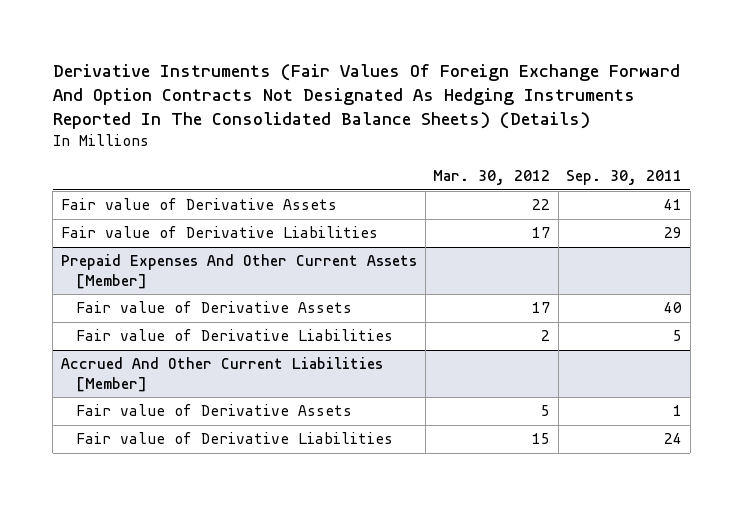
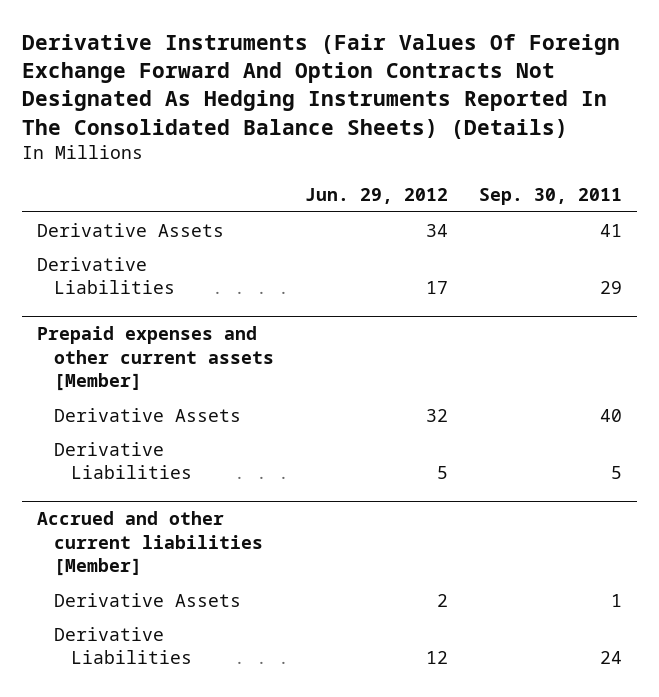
[433,170,551,186] Mar. 30, 2012 -> none
none -> [304,188,448,205] Jun. 29, 2012
[61,198,338,211] Fair value of Derivative Assets -> [37,222,225,237] Derivative Assets
[61,226,379,239] Fair value of Derivative Liabilities -> [37,256,175,295] Derivative Liabilities
[61,254,418,289] Prepaid Expenses And Other Current Assets [Member] -> [37,326,274,392] Prepaid expenses and other current assets [Member]
[76,301,353,314] Fair value of Derivative Assets -> [53,407,241,422] Derivative Assets
[76,329,394,342] Fair value of Derivative Liabilities -> [53,441,192,480] Derivative Liabilities
[61,357,384,392] Accrued And Other Current Liabilities [Member] -> [37,511,263,577] Accrued and other current liabilities [Member]
[76,404,353,417] Fair value of Derivative Assets -> [53,592,241,607] Derivative Assets
[76,432,394,445] Fair value of Derivative Liabilities -> [53,626,192,665] Derivative Liabilities

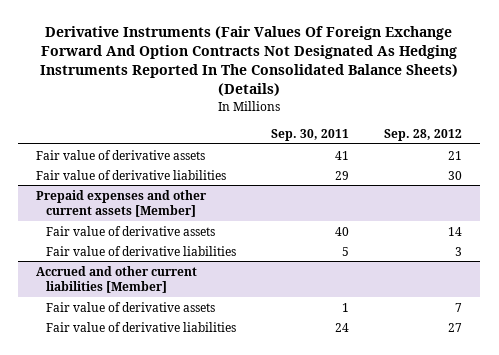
[304,188,448,205] Jun. 29, 2012 -> none
none -> [384,128,463,141] Sep. 28, 2012
[37,222,225,237] Derivative Assets -> [36,149,206,160] Fair value of derivative assets
[37,256,175,295] Derivative Liabilities -> [36,169,227,180] Fair value of derivative liabilities
[53,407,241,422] Derivative Assets -> [45,225,215,236] Fair value of derivative assets
[53,441,192,480] Derivative Liabilities -> [45,245,236,256] Fair value of derivative liabilities
[53,592,241,607] Derivative Assets -> [45,301,215,312] Fair value of derivative assets
[53,626,192,665] Derivative Liabilities -> [45,321,236,332] Fair value of derivative liabilities

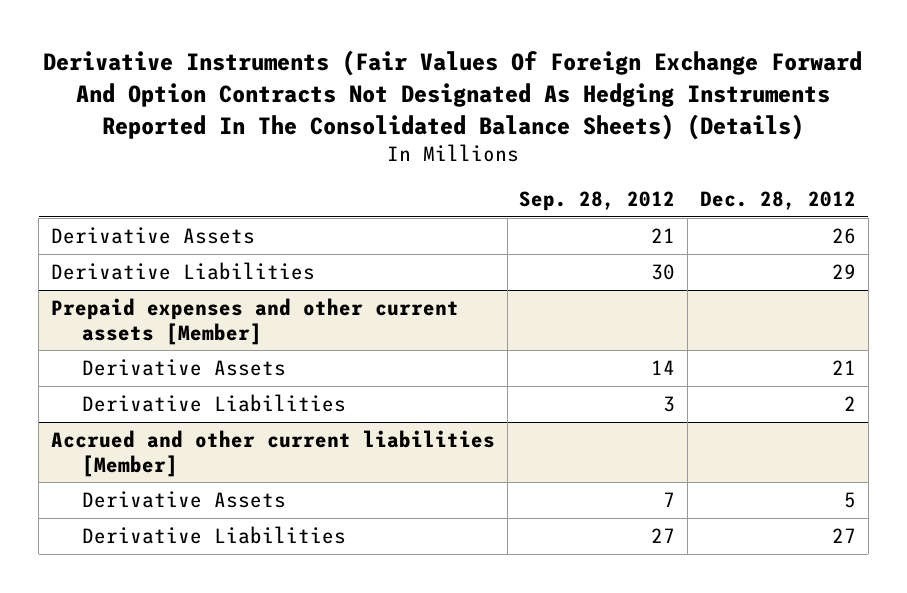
[270,128,349,141] Sep. 30, 2011 -> none
none -> [699,191,856,211] Dec. 28, 2012
[36,149,206,160] Fair value of derivative assets -> [50,226,255,244] Derivative Assets
[36,169,227,180] Fair value of derivative liabilities -> [50,261,315,280] Derivative Liabilities
[45,225,215,236] Fair value of derivative assets -> [82,358,287,376] Derivative Assets
[45,245,236,256] Fair value of derivative liabilities -> [82,393,347,412] Derivative Liabilities
[45,301,215,312] Fair value of derivative assets -> [82,490,287,508] Derivative Assets
[45,321,236,332] Fair value of derivative liabilities -> [82,525,347,544] Derivative Liabilities

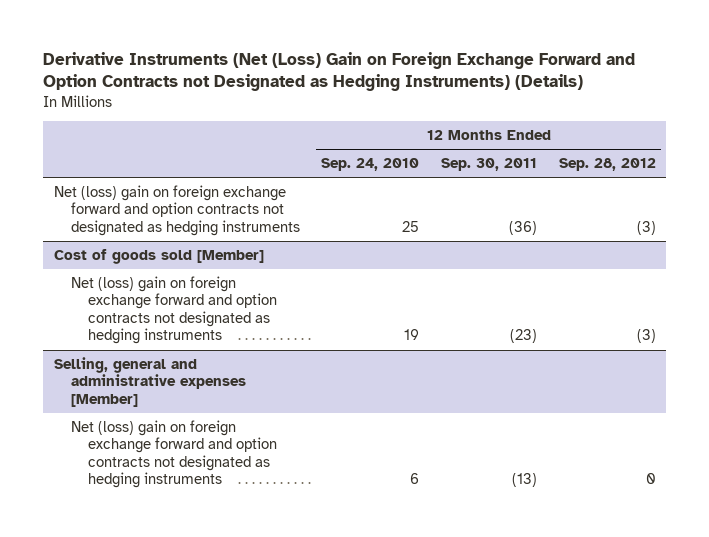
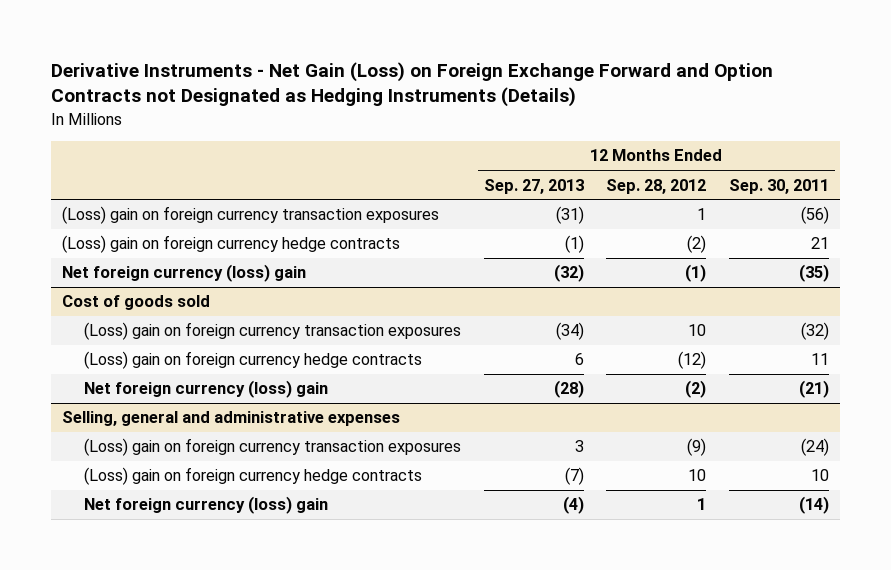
[42,52,635,92] Derivative Instruments (Net (Loss) Gain on Foreign Exchange Forward and Option Contracts not Designated as Hedging Instruments) (Details) -> [50,61,773,108] Derivative Instruments - Net Gain (Loss) on Foreign Exchange Forward and Option Contracts not Designated as Hedging Instruments (Details)
[321,157,420,171] Sep. 24, 2010 -> none
none -> [483,178,584,194] Sep. 27, 2013
none -> [62,206,440,225] (Loss) gain on foreign currency transaction exposures
[53,184,300,236] Net (loss) gain on foreign exchange forward and option contracts not designated as hedging instruments -> [62,235,401,254] (Loss) gain on foreign currency hedge contracts
[509,220,538,235] (36) -> [811,237,830,250] 21
[636,220,656,235] (3) -> [687,235,707,254] (2)
none -> [62,264,307,283] Net foreign currency (loss) gain
[53,248,264,264] Cost of goods sold [Member] -> [62,295,211,311] Cost of goods sold
none -> [84,322,462,341] (Loss) gain on foreign currency transaction exposures
[70,275,278,345] Net (loss) gain on foreign exchange forward and option contracts not designated as hedging instruments -> [84,351,423,370] (Loss) gain on foreign currency hedge contracts
[510,329,538,344] (23) -> [811,353,830,366] 11
[636,329,656,344] (3) -> [678,351,707,370] (12)
none -> [84,380,329,399] Net foreign currency (loss) gain
[53,356,246,407] Selling, general and administrative expenses [Member] -> [62,411,401,427] Selling, general and administrative expenses
none -> [84,438,462,457] (Loss) gain on foreign currency transaction exposures
[70,419,278,489] Net (loss) gain on foreign exchange forward and option contracts not designated as hedging instruments -> [84,467,423,486] (Loss) gain on foreign currency hedge contracts
[512,473,538,488] (13) -> [811,469,830,482] 10
[645,473,656,485] 0 -> [688,469,707,482] 10
none -> [84,496,329,515] Net foreign currency (loss) gain

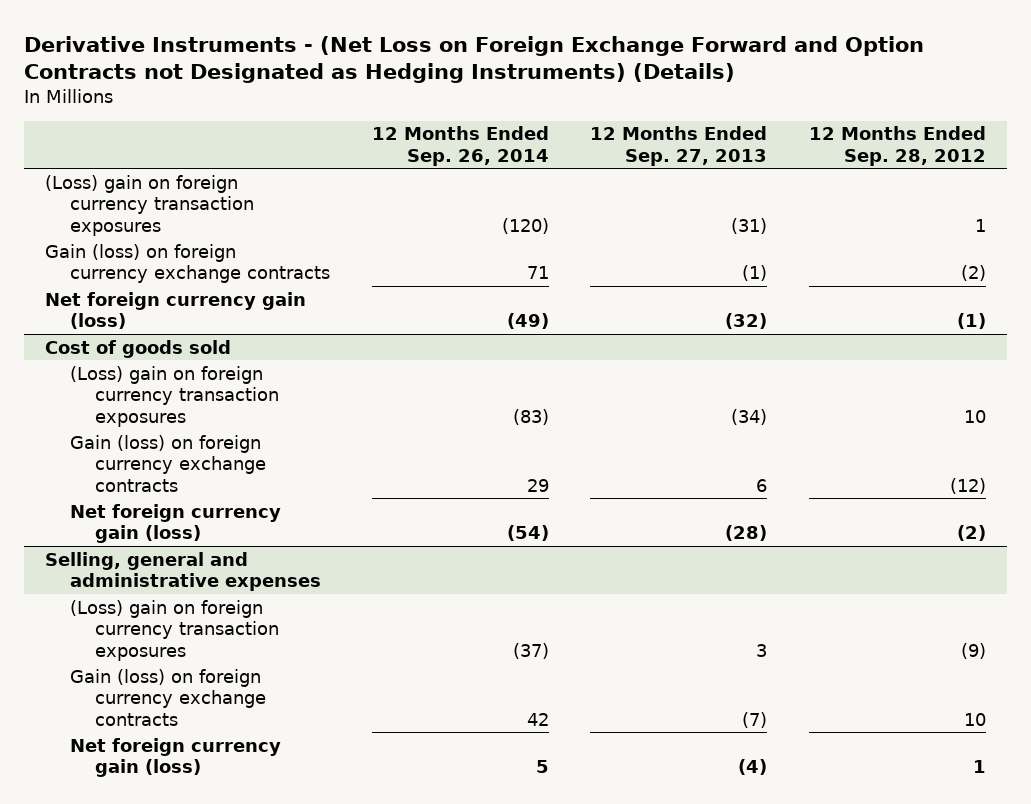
[50,61,773,108] Derivative Instruments - Net Gain (Loss) on Foreign Exchange Forward and Option Contracts not Designated as Hedging Instruments (Details) -> [24,35,925,83] Derivative Instruments - (Net Loss on Foreign Exchange Forward and Option Contracts not Designated as Hedging Instruments) (Details)
[729,178,830,194] Sep. 30, 2011 -> none
none -> [371,126,549,166] 12 Months Ended Sep. 26, 2014
[62,235,401,254] (Loss) gain on foreign currency hedge contracts -> [44,243,331,284] Gain (loss) on foreign currency exchange contracts
[62,264,307,283] Net foreign currency (loss) gain -> [44,291,306,330] Net foreign currency gain (loss)
[84,351,423,370] (Loss) gain on foreign currency hedge contracts -> [70,434,267,492] Gain (loss) on foreign currency exchange contracts
[84,380,329,399] Net foreign currency (loss) gain -> [70,503,282,544] Net foreign currency gain (loss)
[84,467,423,486] (Loss) gain on foreign currency hedge contracts -> [70,668,267,726] Gain (loss) on foreign currency exchange contracts
[84,496,329,515] Net foreign currency (loss) gain -> [70,737,282,778] Net foreign currency gain (loss)

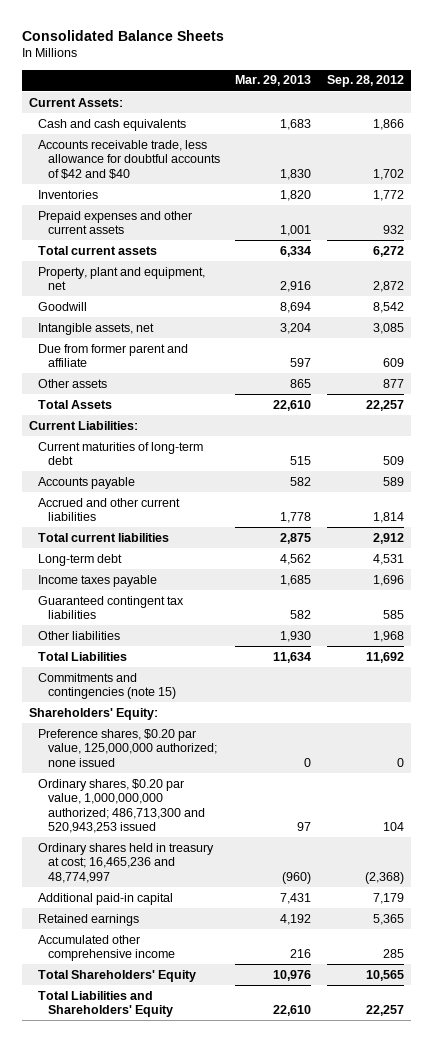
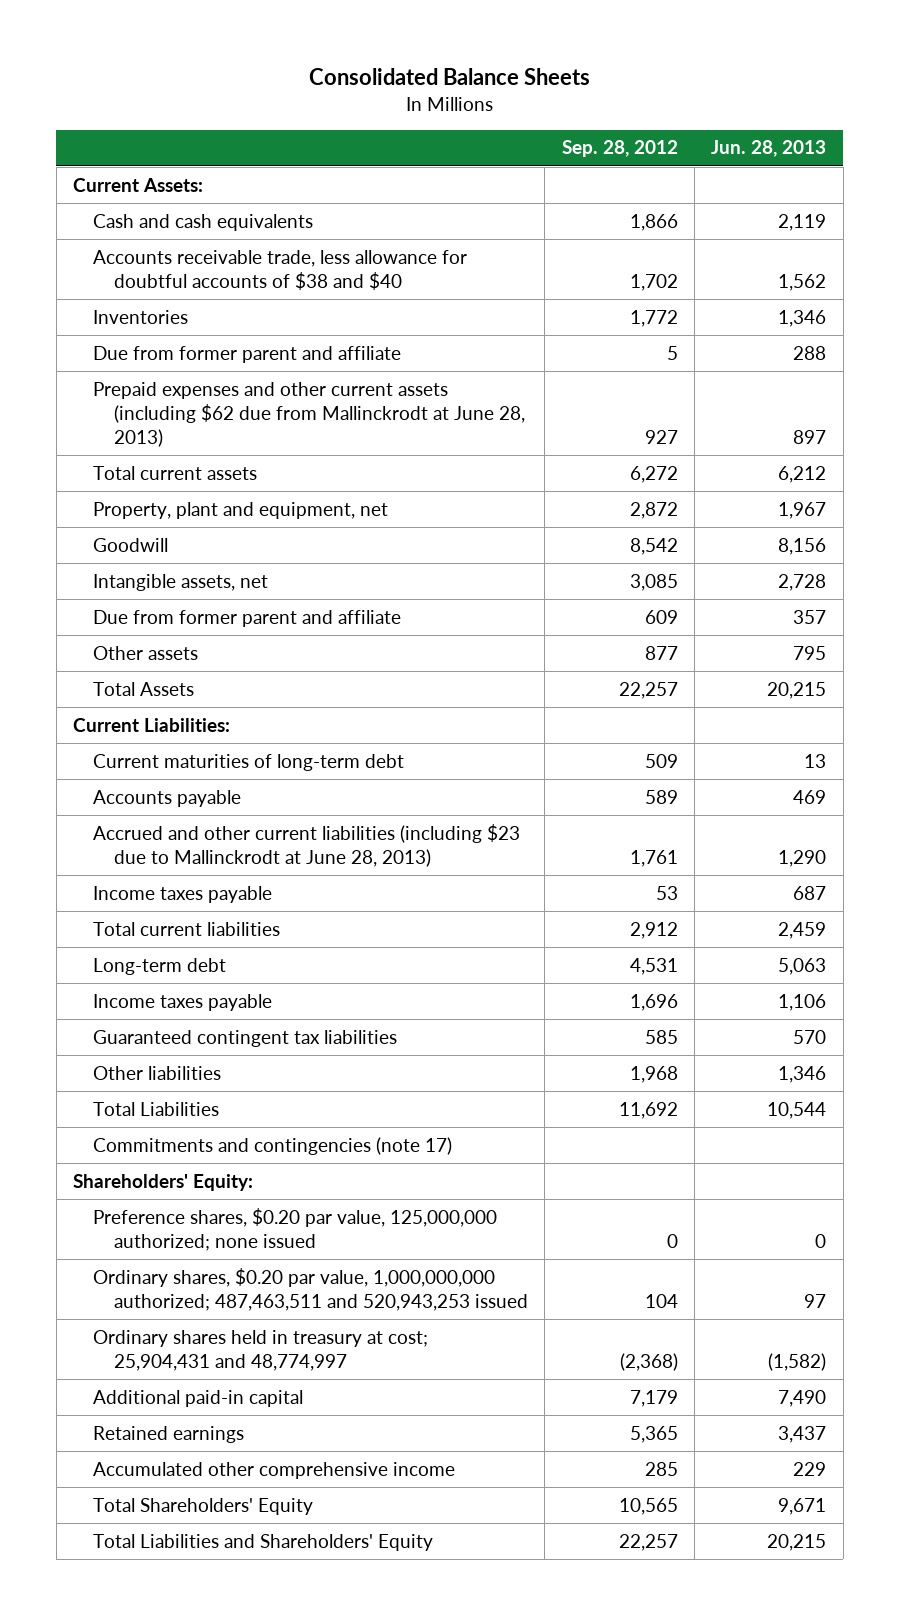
[235,75,312,87] Mar. 29, 2013 -> none
none -> [711,140,827,158] Jun. 28, 2013
[38,139,220,179] Accounts receivable trade, less allowance for doubtful accounts of $42 and $40 -> [93,249,468,290] Accounts receivable trade, less allowance for doubtful accounts of $38 and $40
none -> [93,345,402,363] Due from former parent and affiliate
[38,210,193,235] Prepaid expenses and other current assets -> [93,381,525,447] Prepaid expenses and other current assets (including $62 due from Mallinckrodt at June 28, 2013)
[382,225,404,235] 932 -> [644,429,678,444] 927
[38,497,181,522] Accrued and other current liabilities -> [93,823,521,867] Accrued and other current liabilities (including $23 due to Mallinckrodt at June 28, 2013)
[372,512,404,524] 1,814 -> [629,849,678,867] 1,761
none -> [93,885,273,903] Income taxes payable
[38,672,176,700] Commitments and contingencies (note 15) -> [93,1136,453,1155] Commitments and contingencies (note 17)
[38,778,205,834] Ordinary shares, $0.20 par value, 1,000,000,000 authorized; 486,713,300 and 520,943,253 issued -> [93,1267,528,1311] Ordinary shares, $0.20 par value, 1,000,000,000 authorized; 487,463,511 and 520,943,253 issued
[38,842,215,883] Ordinary shares held in treasury at cost; 16,465,236 and 48,774,997 -> [93,1329,429,1371] Ordinary shares held in treasury at cost; 25,904,431 and 48,774,997

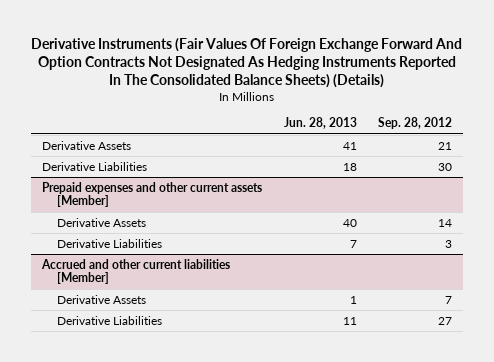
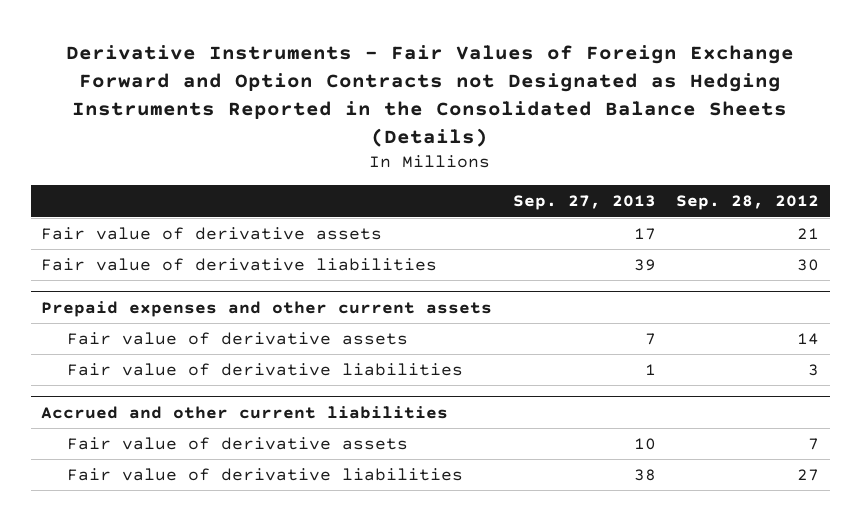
[31,38,463,89] Derivative Instruments (Fair Values Of Foreign Exchange Forward And Option Contracts Not Designated As Hedging Instruments Reported In The Consolidated Balance Sheets) (Details) -> [66,44,795,147] Derivative Instruments - Fair Values of Foreign Exchange Forward and Option Contracts not Designated as Hedging Instruments Reported in the Consolidated Balance Sheets (Details)
[283,117,357,130] Jun. 28, 2013 -> none
none -> [512,195,656,211] Sep. 27, 2013
[42,140,132,150] Derivative Assets -> [40,227,382,241] Fair value of derivative assets
[42,161,148,171] Derivative Liabilities -> [40,258,437,272] Fair value of derivative liabilities
[42,181,263,208] Prepaid expenses and other current assets [Member] -> [40,300,492,317] Prepaid expenses and other current assets
[56,217,146,227] Derivative Assets -> [66,332,408,346] Fair value of derivative assets
[56,238,162,248] Derivative Liabilities -> [66,363,463,377] Fair value of derivative liabilities
[41,258,231,285] Accrued and other current liabilities [Member] -> [40,405,448,419] Accrued and other current liabilities
[56,294,146,304] Derivative Assets -> [66,437,408,451] Fair value of derivative assets
[56,315,162,325] Derivative Liabilities -> [66,468,463,482] Fair value of derivative liabilities

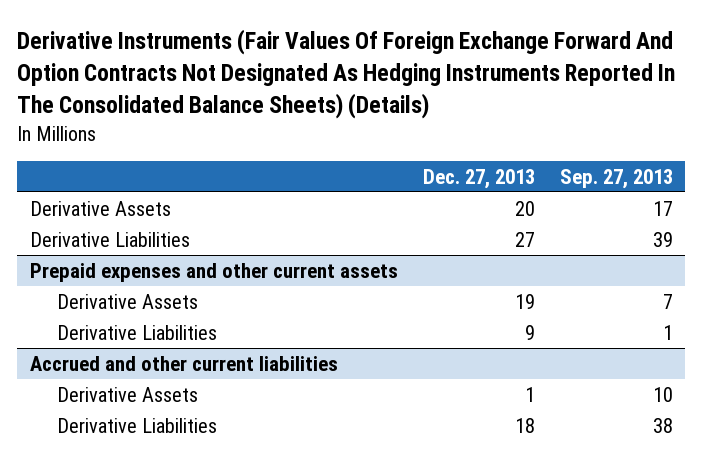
[66,44,795,147] Derivative Instruments - Fair Values of Foreign Exchange Forward and Option Contracts not Designated as Hedging Instruments Reported in the Consolidated Balance Sheets (Details) -> [17,29,676,119] Derivative Instruments (Fair Values Of Foreign Exchange Forward And Option Contracts Not Designated As Hedging Instruments Reported In The Consolidated Balance Sheets) (Details)
[676,195,820,211] Sep. 28, 2012 -> none
none -> [422,168,535,189] Dec. 27, 2013
[40,227,382,241] Fair value of derivative assets -> [29,200,171,216] Derivative Assets
[40,258,437,272] Fair value of derivative liabilities -> [29,231,190,247] Derivative Liabilities
[66,332,408,346] Fair value of derivative assets -> [57,293,199,309] Derivative Assets
[66,363,463,377] Fair value of derivative liabilities -> [57,324,218,340] Derivative Liabilities
[66,437,408,451] Fair value of derivative assets -> [57,386,199,402] Derivative Assets
[66,468,463,482] Fair value of derivative liabilities -> [57,417,218,433] Derivative Liabilities

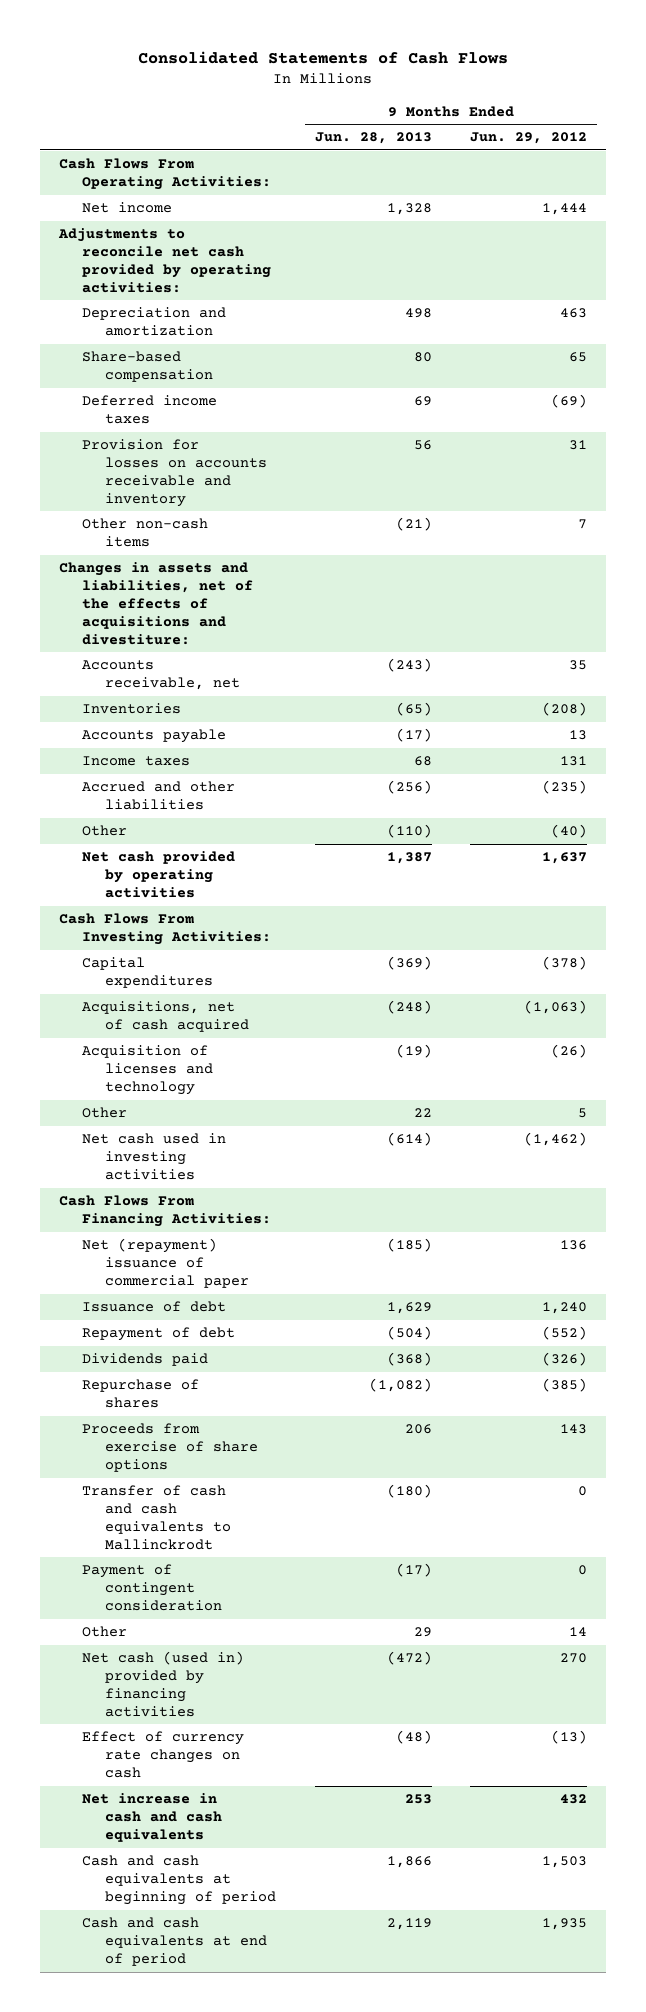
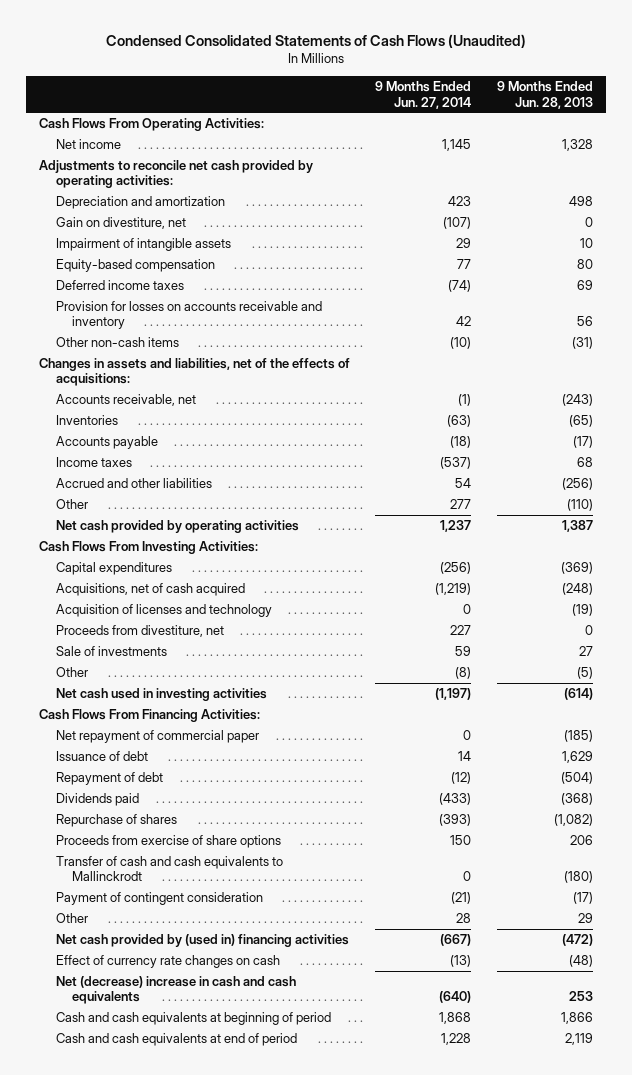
[138,51,509,65] Consolidated Statements of Cash Flows -> [105,34,526,49] Condensed Consolidated Statements of Cash Flows (Unaudited)
[470,132,588,145] Jun. 29, 2012 -> none
none -> [375,81,472,109] 9 Months Ended Jun. 27, 2014
none -> [55,217,186,230] Gain on divestiture, net
none -> [55,238,231,252] Impairment of intangible assets
[82,351,214,383] Share-based compensation -> [55,259,215,273] Equity-based compensation
[395,517,432,532] (21) -> [571,337,593,350] (31)
[59,562,254,645] Changes in assets and liabilities, net of the effects of acquisitions and divestiture: -> [39,358,351,387] Changes in assets and liabilities, net of the effects of acquisitions:
none -> [55,625,224,638] Proceeds from divestiture, net
none -> [55,646,167,657] Sale of investments
[413,1108,432,1118] 22 -> [576,667,593,680] (5)
[82,1238,250,1288] Net (repayment) issuance of commercial paper -> [55,730,259,744] Net repayment of commercial paper
[82,1651,245,1717] Net cash (used in) provided by financing activities -> [55,934,349,948] Net cash provided by (used in) financing activities
[82,1793,223,1842] Net increase in cash and cash equivalents -> [55,976,296,1005] Net (decrease) increase in cash and cash equivalents

